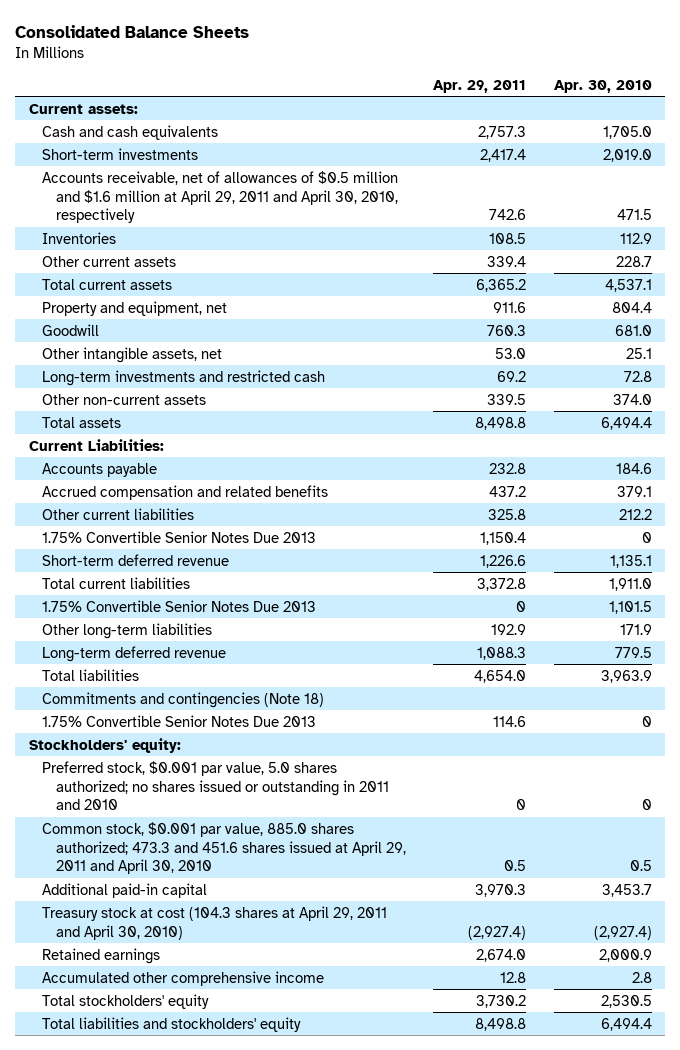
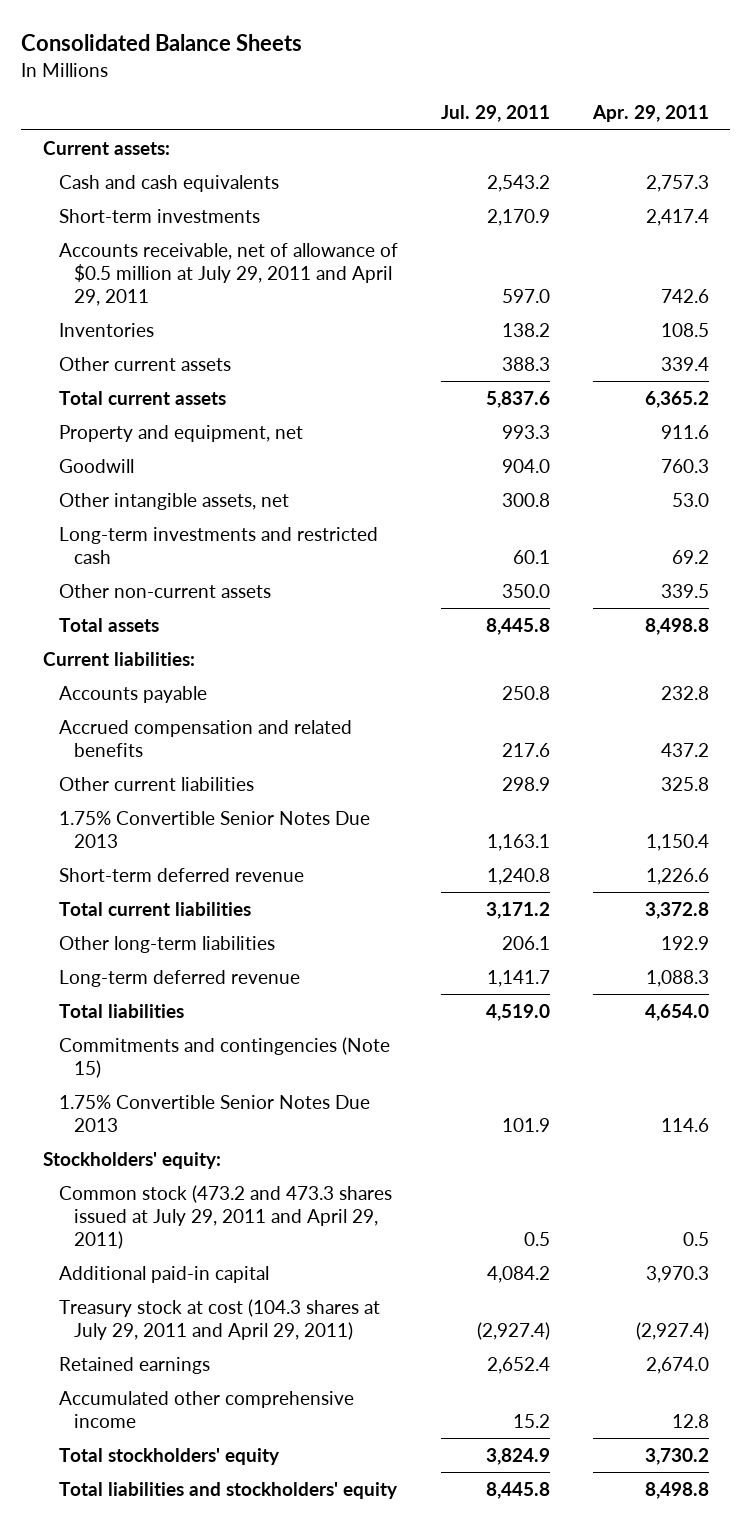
[553,79,652,93] Apr. 30, 2010 -> none
none -> [440,105,550,123] Jul. 29, 2011
[42,170,399,224] Accounts receivable, net of allowances of $0.5 million and $1.6 million at April 29, 2011 and April 30, 2010, respectively -> [58,242,398,307] Accounts receivable, net of allowance of $0.5 million at July 29, 2011 and April 29, 2011
[28,438,164,451] Current Liabilities: -> [42,651,195,666] Current liabilities:
[42,599,317,612] 1.75% Convertible Senior Notes Due 2013 -> none
[42,691,325,708] Commitments and contingencies (Note 18) -> [58,1036,390,1078] Commitments and contingencies (Note 15)
[42,760,389,811] Preferred stock, $0.001 par value, 5.0 shares authorized; no shares issued or outstanding in 2011 and 2010 -> none
[42,821,406,875] Common stock, $0.001 par value, 885.0 shares authorized; 473.3 and 451.6 shares issued at April 29, 2011 and April 30, 2010 -> [58,1184,392,1250] Common stock (473.2 and 473.3 shares issued at July 29, 2011 and April 29, 2011)
[42,905,388,940] Treasury stock at cost (104.3 shares at April 29, 2011 and April 30, 2010) -> [58,1298,380,1340] Treasury stock at cost (104.3 shares at July 29, 2011 and April 29, 2011)

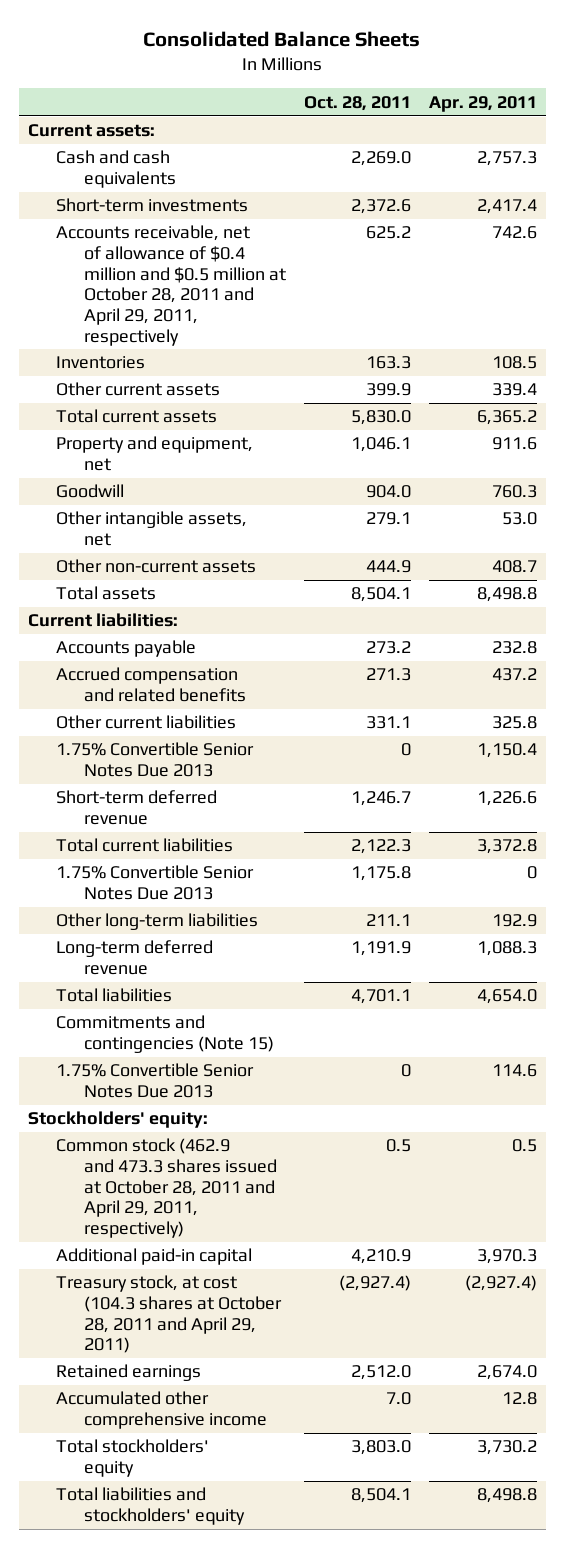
[440,105,550,123] Jul. 29, 2011 -> none
none -> [303,95,411,111] Oct. 28, 2011
[58,242,398,307] Accounts receivable, net of allowance of $0.5 million at July 29, 2011 and April 29, 2011 -> [55,225,286,346] Accounts receivable, net of allowance of $0.4 million and $0.5 million at October 28, 2011 and April 29, 2011, respectively
[58,526,378,564] Long-term investments and restricted cash -> none
[660,583,709,598] 339.5 -> [491,560,537,574] 408.7
none -> [55,865,254,901] 1.75% Convertible Senior Notes Due 2013
[58,1184,392,1250] Common stock (473.2 and 473.3 shares issued at July 29, 2011 and April 29, 2011) -> [55,1138,277,1238] Common stock (462.9 and 473.3 shares issued at October 28, 2011 and April 29, 2011, respectively)
[58,1298,380,1340] Treasury stock at cost (104.3 shares at July 29, 2011 and April 29, 2011) -> [55,1275,282,1354] Treasury stock, at cost (104.3 shares at October 28, 2011 and April 29, 2011)

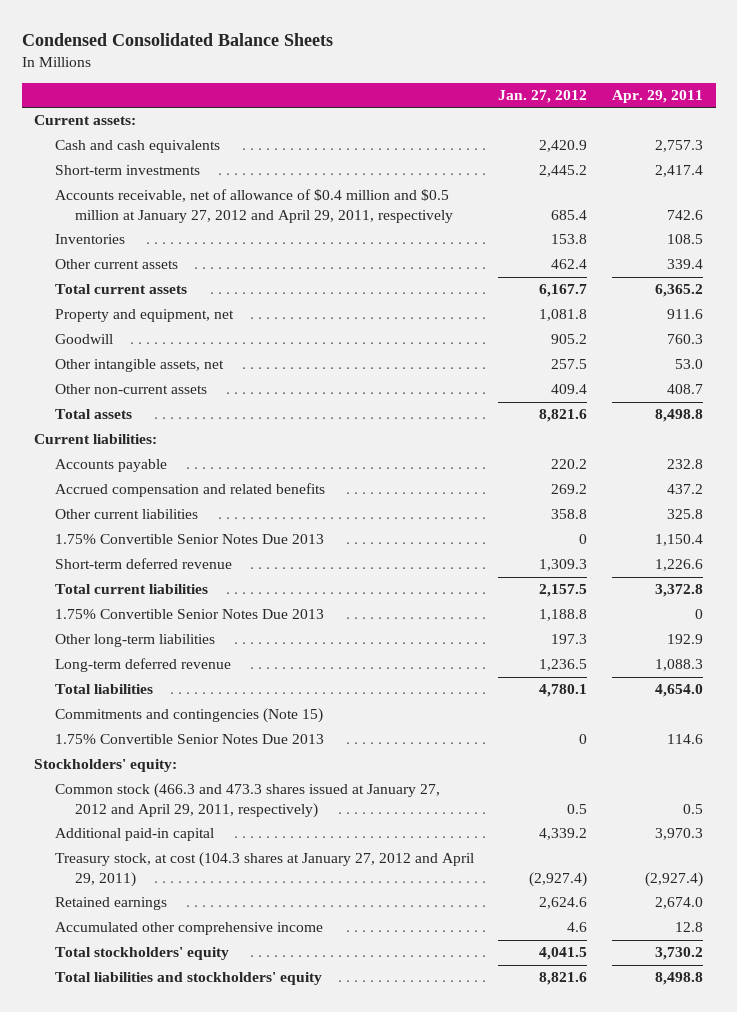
[143,31,421,48] Consolidated Balance Sheets -> [21,32,333,46] Condensed Consolidated Balance Sheets
[303,95,411,111] Oct. 28, 2011 -> none
none -> [498,90,588,104] Jan. 27, 2012
[55,225,286,346] Accounts receivable, net of allowance of $0.4 million and $0.5 million at October 28, 2011 and April 29, 2011, respectively -> [54,189,454,224] Accounts receivable, net of allowance of $0.4 million and $0.5 million at January 27, 2012 and April 29, 2011, respectively
[55,1138,277,1238] Common stock (462.9 and 473.3 shares issued at October 28, 2011 and April 29, 2011, respectively) -> [54,783,440,819] Common stock (466.3 and 473.3 shares issued at January 27, 2012 and April 29, 2011, respectively)
[55,1275,282,1354] Treasury stock, at cost (104.3 shares at October 28, 2011 and April 29, 2011) -> [54,852,474,888] Treasury stock, at cost (104.3 shares at January 27, 2012 and April 29, 2011)

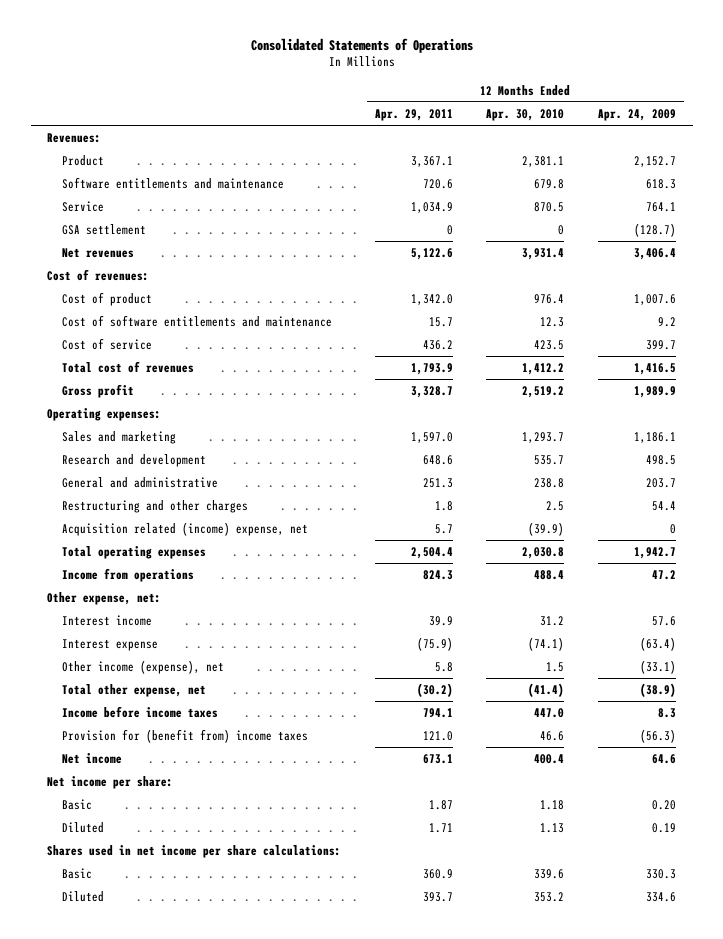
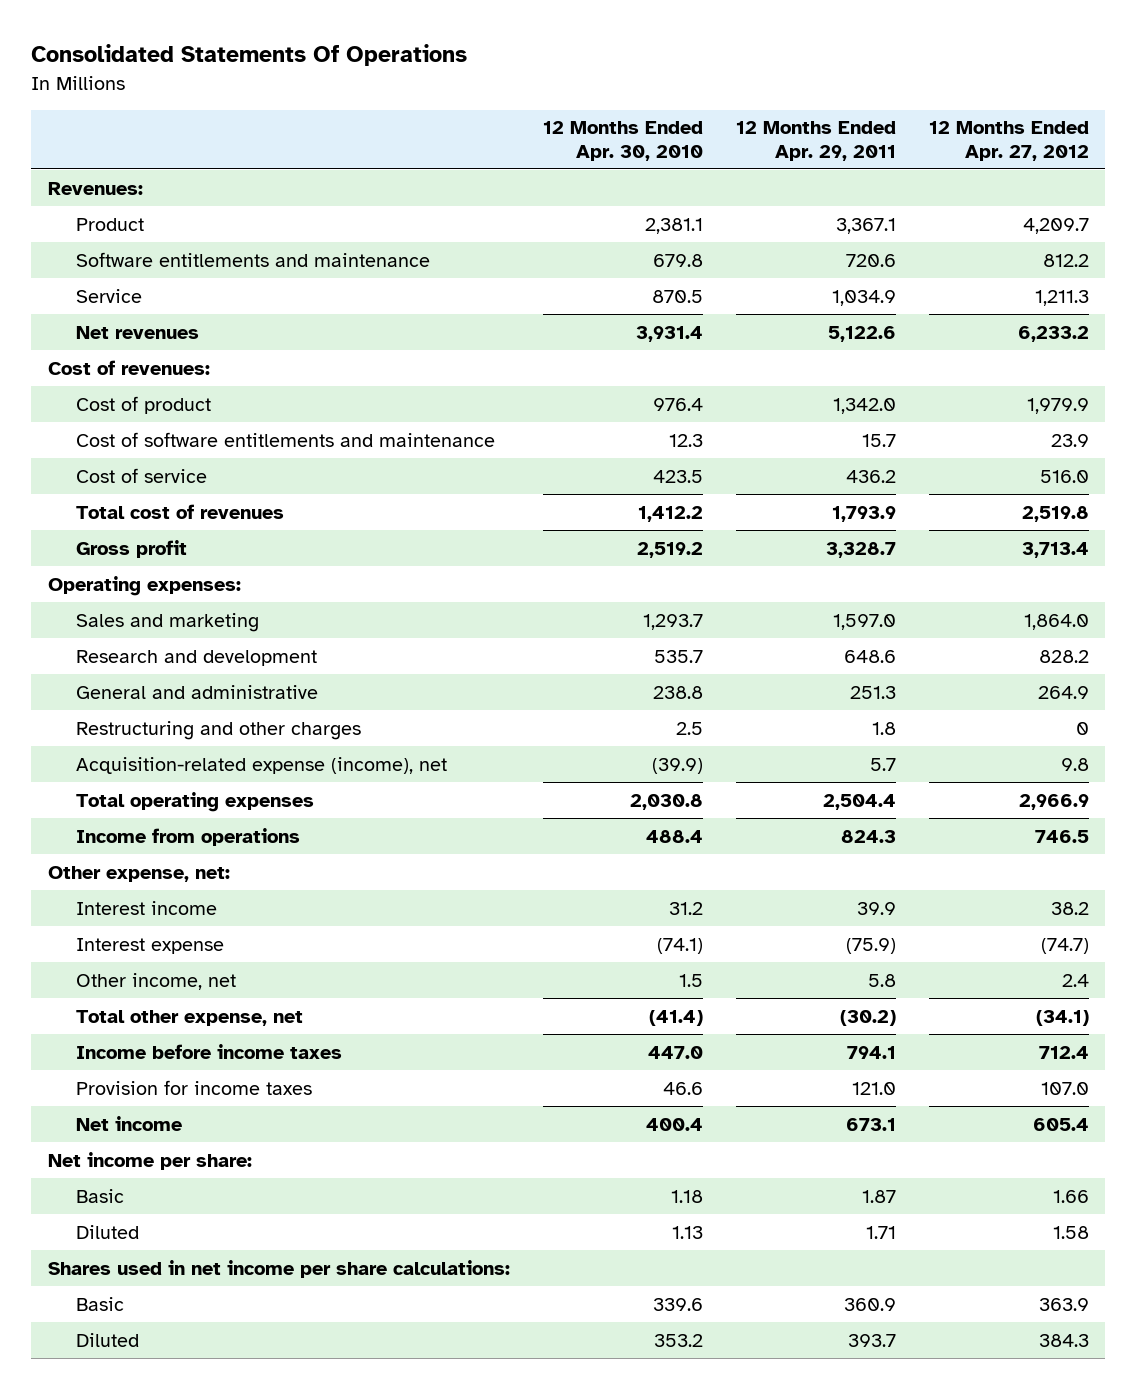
[250,37,473,53] Consolidated Statements of Operations -> [31,44,468,67] Consolidated Statements Of Operations
[597,108,676,121] Apr. 24, 2009 -> none
none -> [928,121,1089,161] 12 Months Ended Apr. 27, 2012
[61,223,146,235] GSA settlement -> none
[61,521,308,536] Acquisition related (income) expense, net -> [75,756,447,774] Acquisition-related expense (income), net
[61,659,224,674] Other income (expense), net -> [75,972,236,990] Other income, net
[61,728,308,743] Provision for (benefit from) income taxes -> [75,1079,312,1095] Provision for income taxes

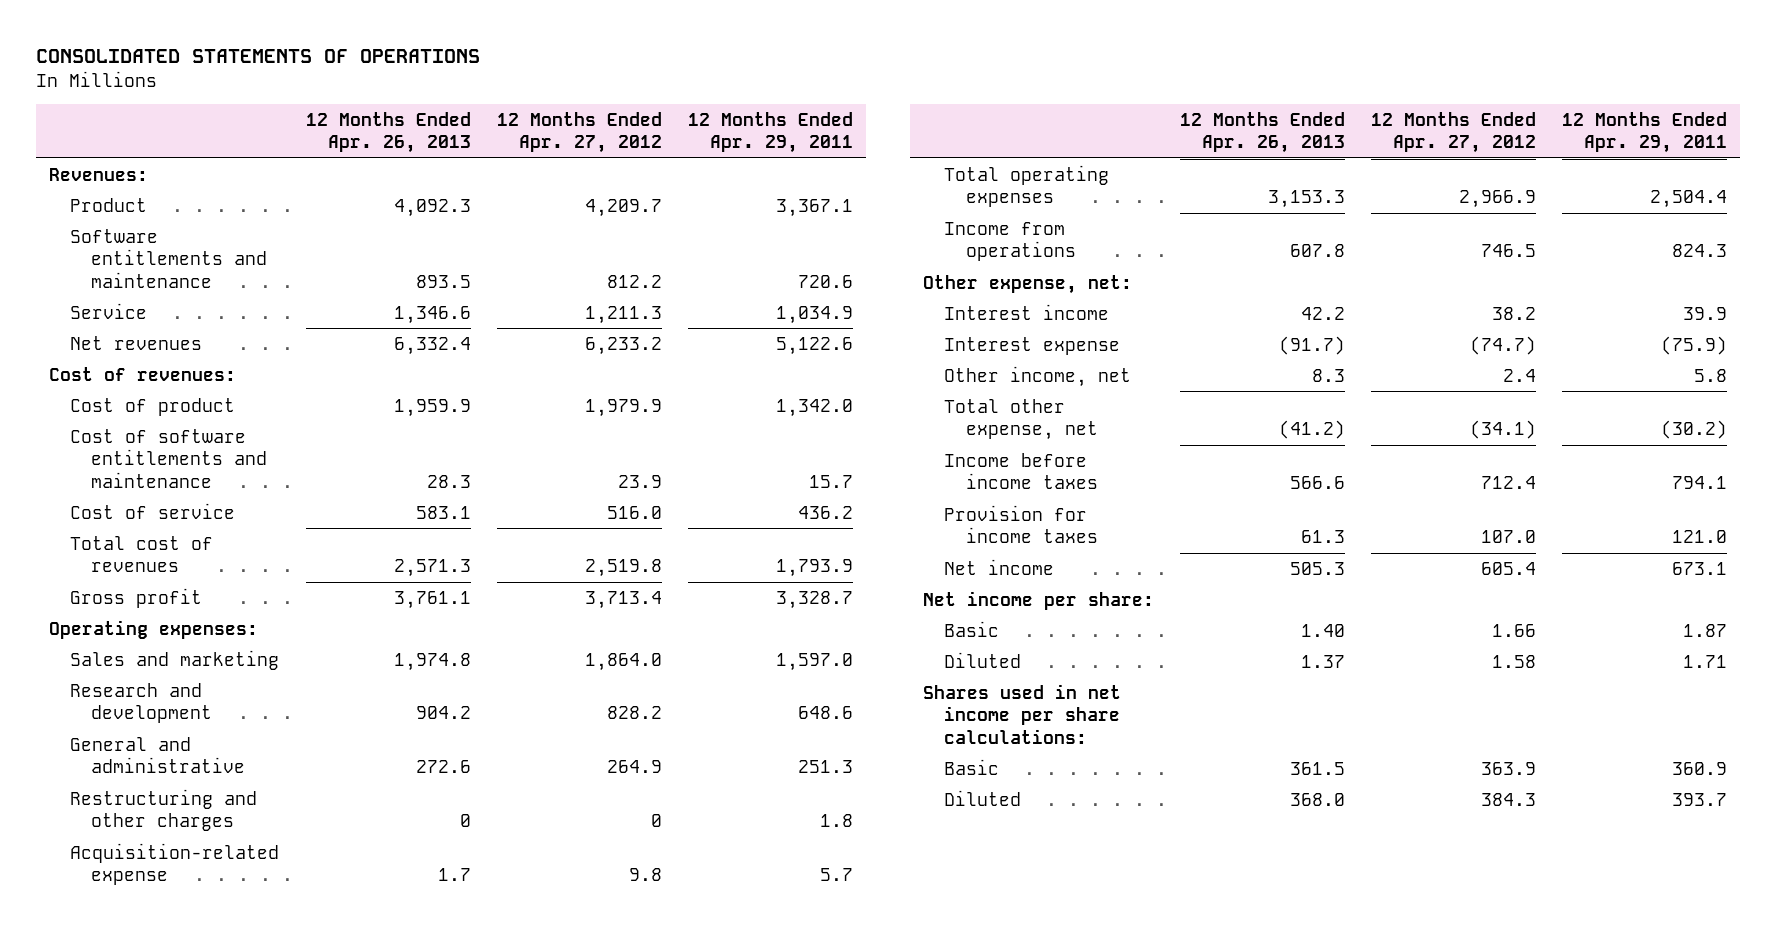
[31,44,468,67] Consolidated Statements Of Operations -> [35,48,480,63] CONSOLIDATED STATEMENTS OF OPERATIONS
[542,121,703,161] 12 Months Ended Apr. 30, 2010 -> none
none -> [305,112,471,154] 12 Months Ended Apr. 26, 2013
[75,756,447,774] Acquisition-related expense (income), net -> [70,842,280,886] Acquisition-related expense

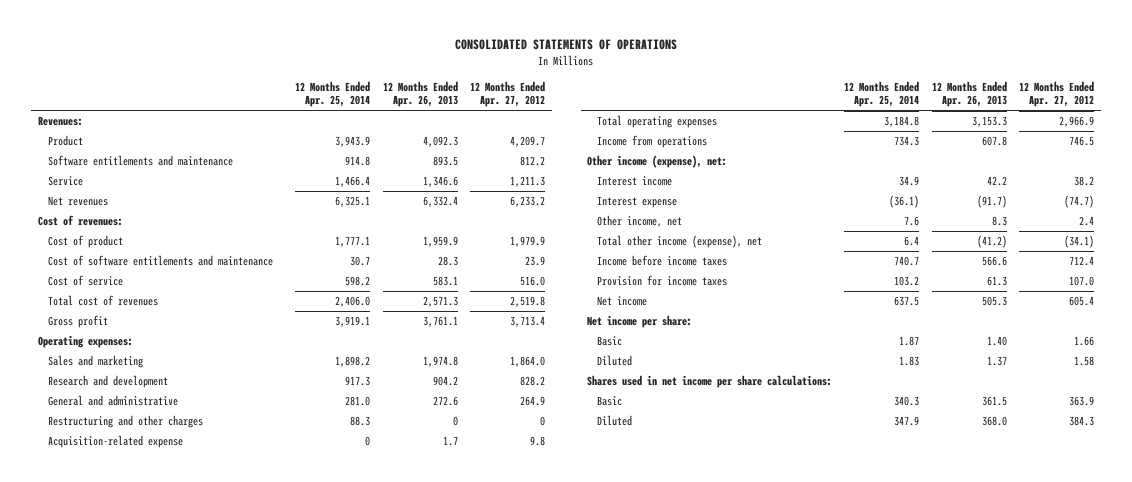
[688,112,854,154] 12 Months Ended Apr. 29, 2011 -> none
none -> [295,80,371,108] 12 Months Ended Apr. 25, 2014
[923,274,1133,294] Other expense, net: -> [586,155,727,169] Other income (expense), net:
[944,398,1098,441] Total other expense, net -> [596,235,762,249] Total other income (expense), net

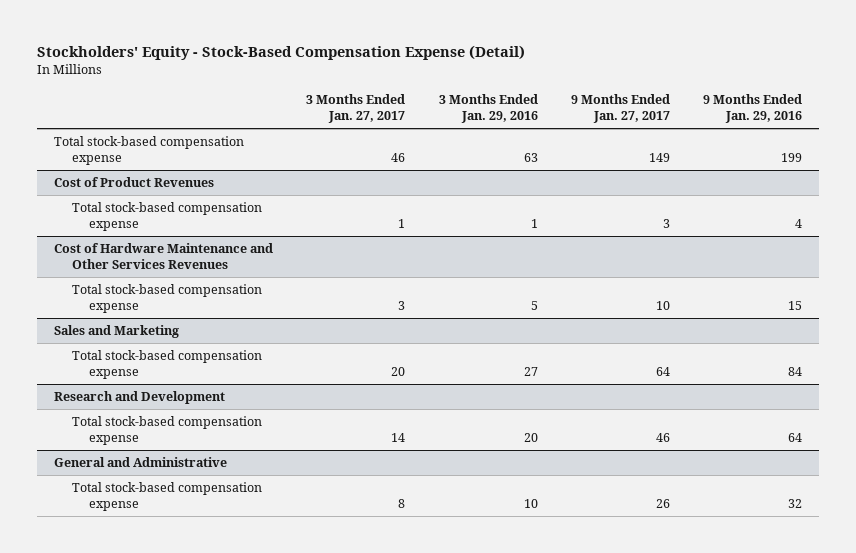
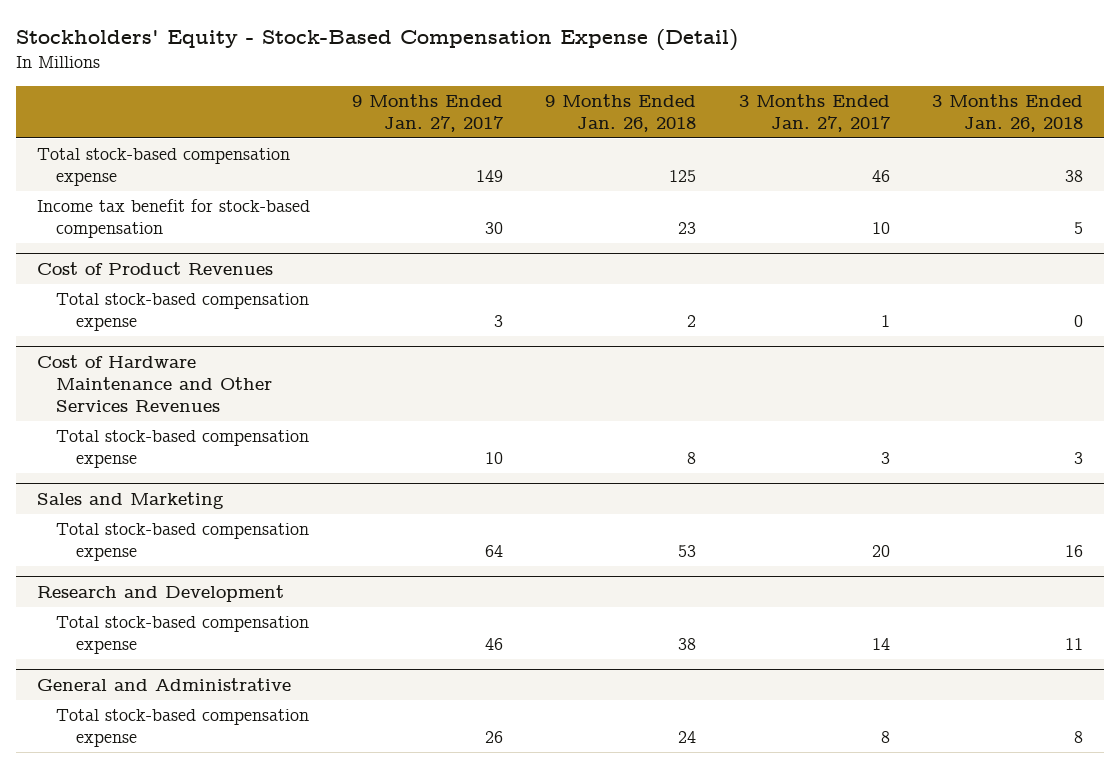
[438,94,538,123] 3 Months Ended Jan. 29, 2016 -> none
[703,94,803,123] 9 Months Ended Jan. 29, 2016 -> none
none -> [545,94,697,132] 9 Months Ended Jan. 26, 2018
none -> [931,94,1083,132] 3 Months Ended Jan. 26, 2018
none -> [37,199,311,239] Income tax benefit for stock-based compensation

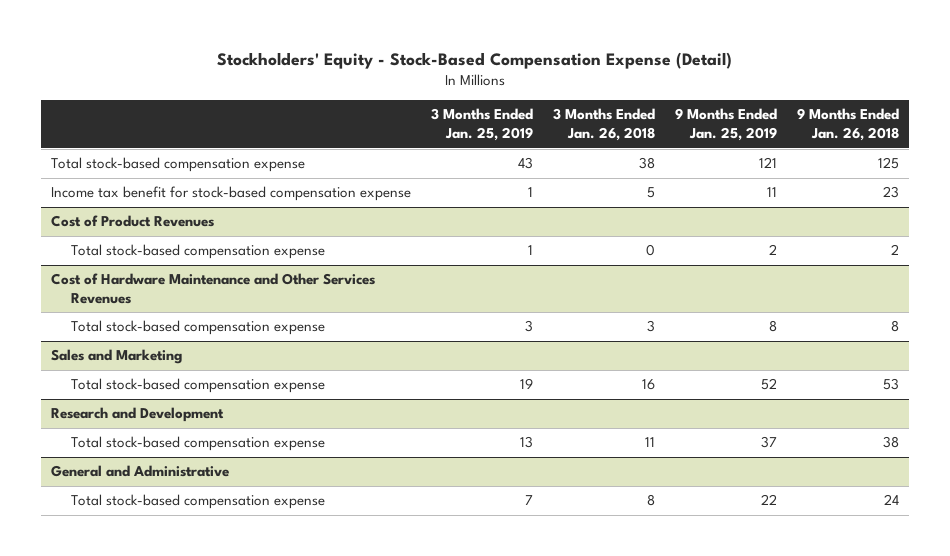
[352,94,505,132] 9 Months Ended Jan. 27, 2017 -> none
[738,94,891,132] 3 Months Ended Jan. 27, 2017 -> none
none -> [431,108,534,142] 3 Months Ended Jan. 25, 2019
none -> [675,108,778,142] 9 Months Ended Jan. 25, 2019
[37,199,311,239] Income tax benefit for stock-based compensation -> [51,186,412,202] Income tax benefit for stock-based compensation expense

